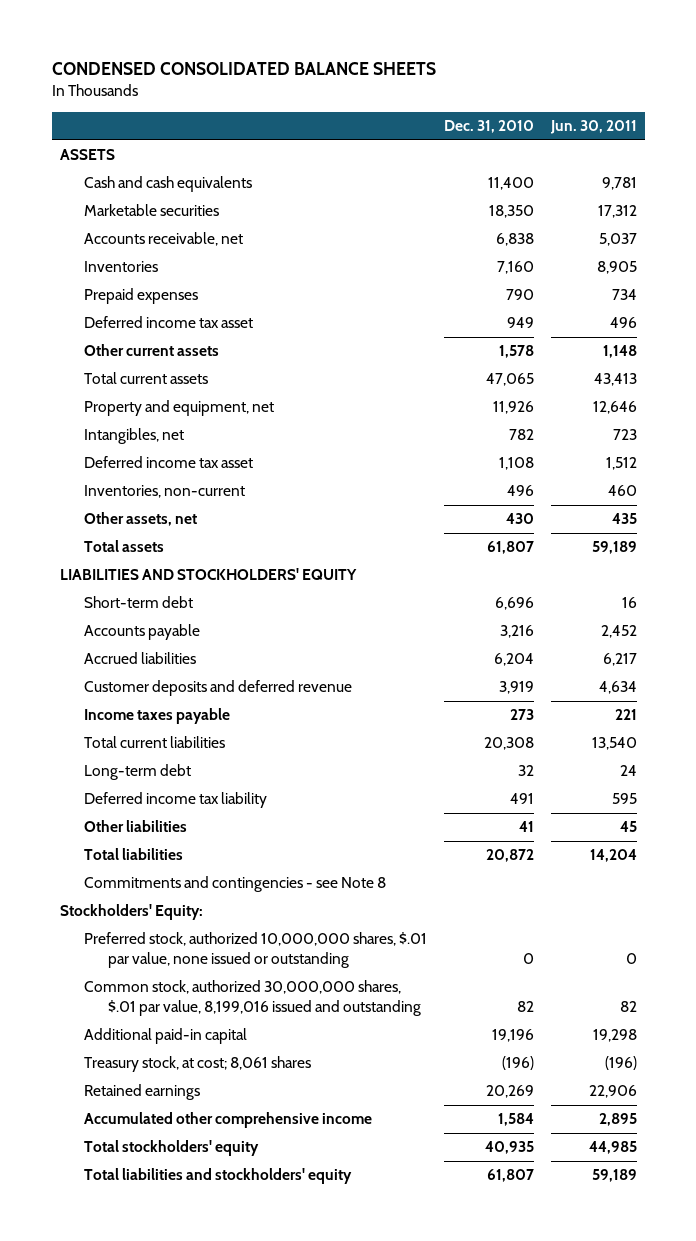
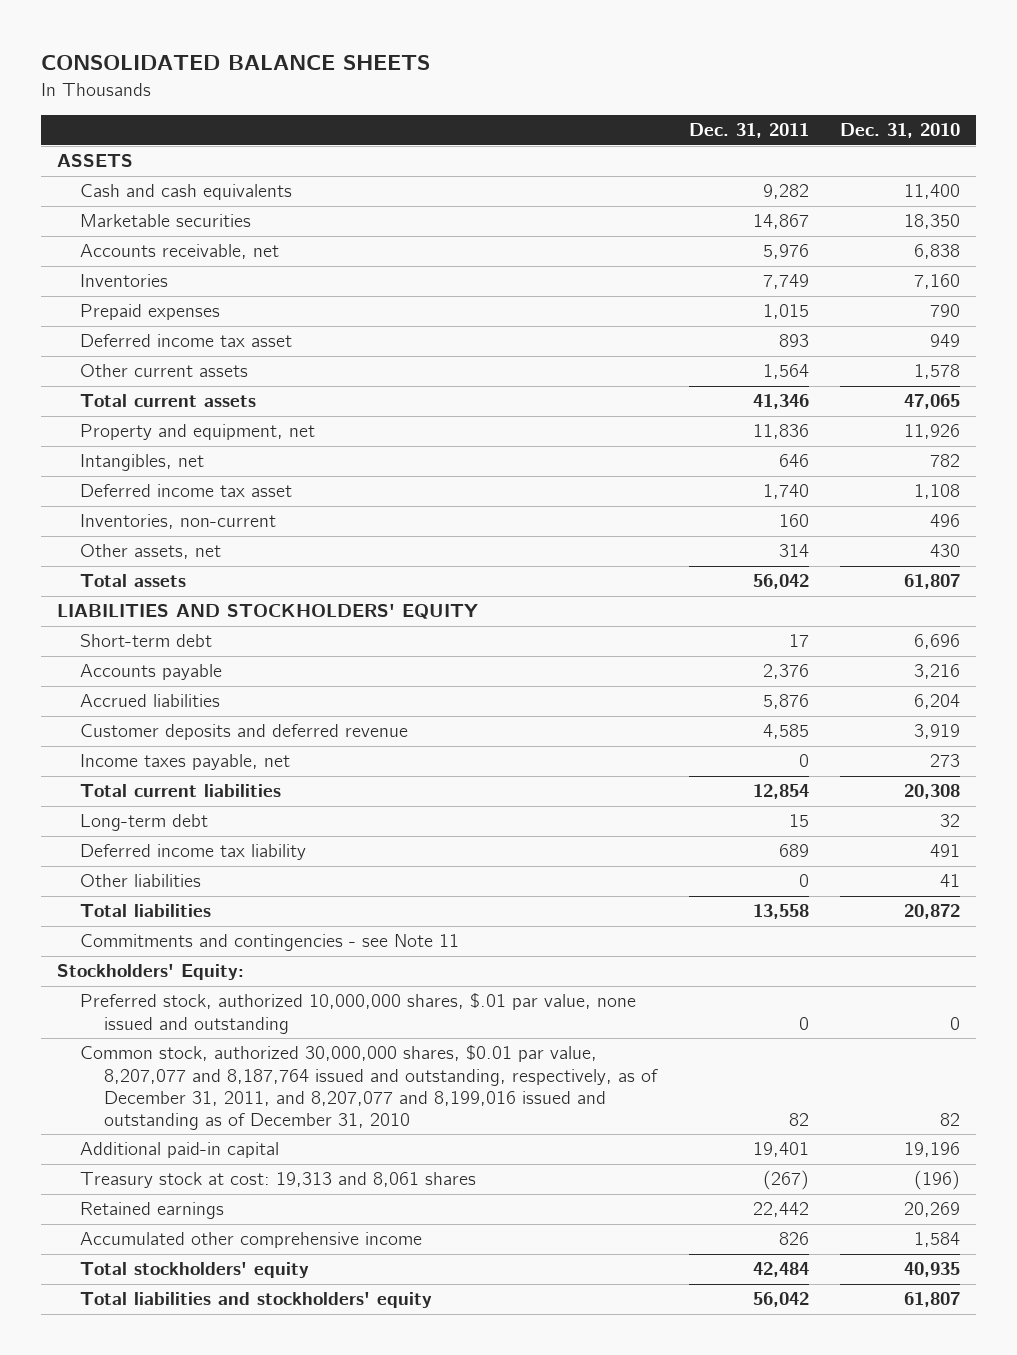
[51,62,436,76] CONDENSED CONSOLIDATED BALANCE SHEETS -> [41,55,431,71] CONSOLIDATED BALANCE SHEETS
[549,119,637,134] Jun. 30, 2011 -> none
none -> [688,123,809,139] Dec. 31, 2011
[83,708,230,725] Income taxes payable -> [80,754,291,771] Income taxes payable, net
[83,876,386,893] Commitments and contingencies - see Note 8 -> [80,934,460,952] Commitments and contingencies - see Note 11
[83,932,427,969] Preferred stock, authorized 10,000,000 shares, $.01 par value, none issued or outstanding -> [80,993,637,1034] Preferred stock, authorized 10,000,000 shares, $.01 par value, none issued and outstanding
[83,980,421,1017] Common stock, authorized 30,000,000 shares, $.01 par value, 8,199,016 issued and outstanding -> [80,1045,658,1130] Common stock, authorized 30,000,000 shares, $0.01 par value, 8,207,077 and 8,187,764 issued and outstanding, respectively, as of December 31, 2011, and 8,207,077 and 8,199,016 issued and outstanding as of December 31, 2010
[83,1056,311,1073] Treasury stock, at cost; 8,061 shares -> [80,1172,477,1189] Treasury stock at cost: 19,313 and 8,061 shares

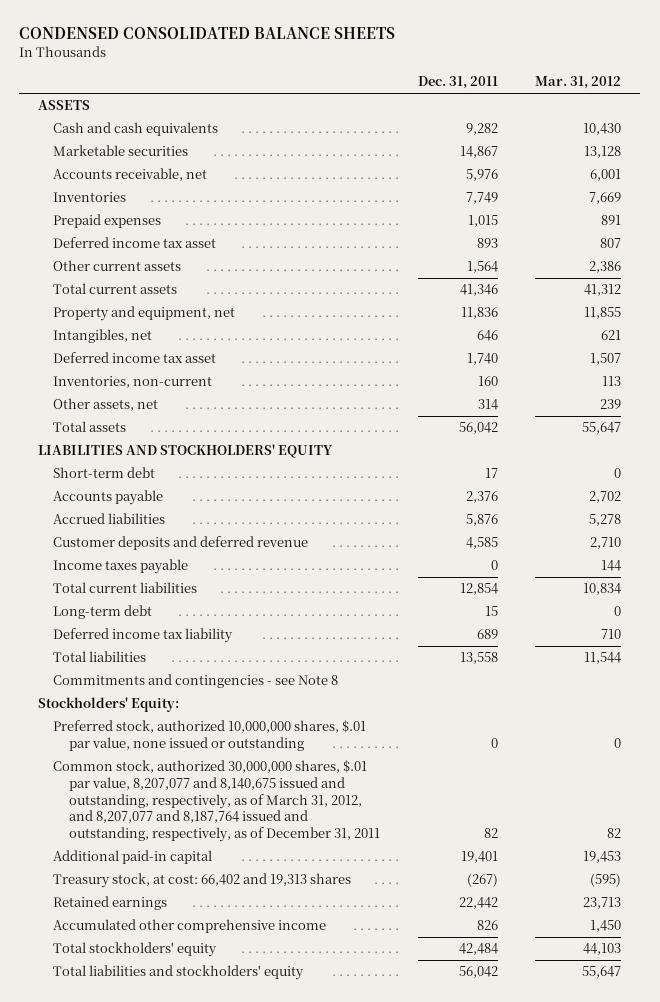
[41,55,431,71] CONSOLIDATED BALANCE SHEETS -> [19,27,396,40] CONDENSED CONSOLIDATED BALANCE SHEETS
[840,123,961,139] Dec. 31, 2010 -> none
none -> [535,76,622,90] Mar. 31, 2012
[80,754,291,771] Income taxes payable, net -> [53,559,189,575] Income taxes payable
[80,874,202,888] Other liabilities -> none
[80,934,460,952] Commitments and contingencies - see Note 11 -> [53,674,339,689] Commitments and contingencies - see Note 8
[80,993,637,1034] Preferred stock, authorized 10,000,000 shares, $.01 par value, none issued and outstanding -> [53,720,367,751] Preferred stock, authorized 10,000,000 shares, $.01 par value, none issued or outstanding
[80,1045,658,1130] Common stock, authorized 30,000,000 shares, $0.01 par value, 8,207,077 and 8,187,764 issued and outstanding, respectively, as of December 31, 2011, and 8,207,077 and 8,199,016 issued and outstanding as of December 31, 2010 -> [53,760,380,843] Common stock, authorized 30,000,000 shares, $.01 par value, 8,207,077 and 8,140,675 issued and outstanding, respectively, as of March 31, 2012, and 8,207,077 and 8,187,764 issued and outstanding, respectively, as of December 31, 2011
[80,1172,477,1189] Treasury stock at cost: 19,313 and 8,061 shares -> [53,873,352,889] Treasury stock, at cost: 66,402 and 19,313 shares

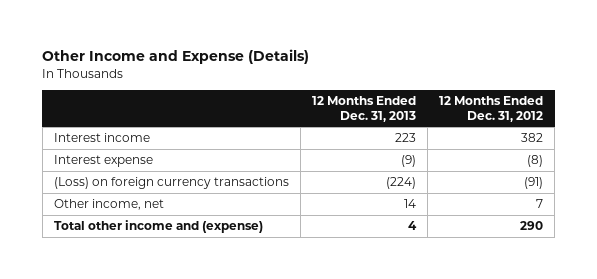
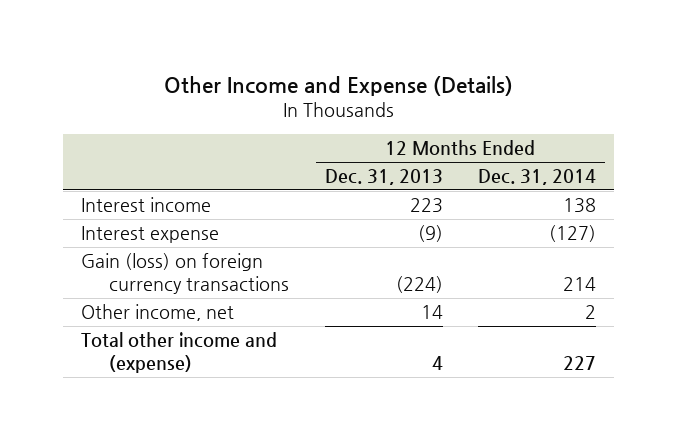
[439,96,544,122] 12 Months Ended Dec. 31, 2012 -> none
none -> [477,169,596,186] Dec. 31, 2014
[53,177,289,190] (Loss) on foreign currency transactions -> [81,253,290,295] Gain (loss) on foreign currency transactions

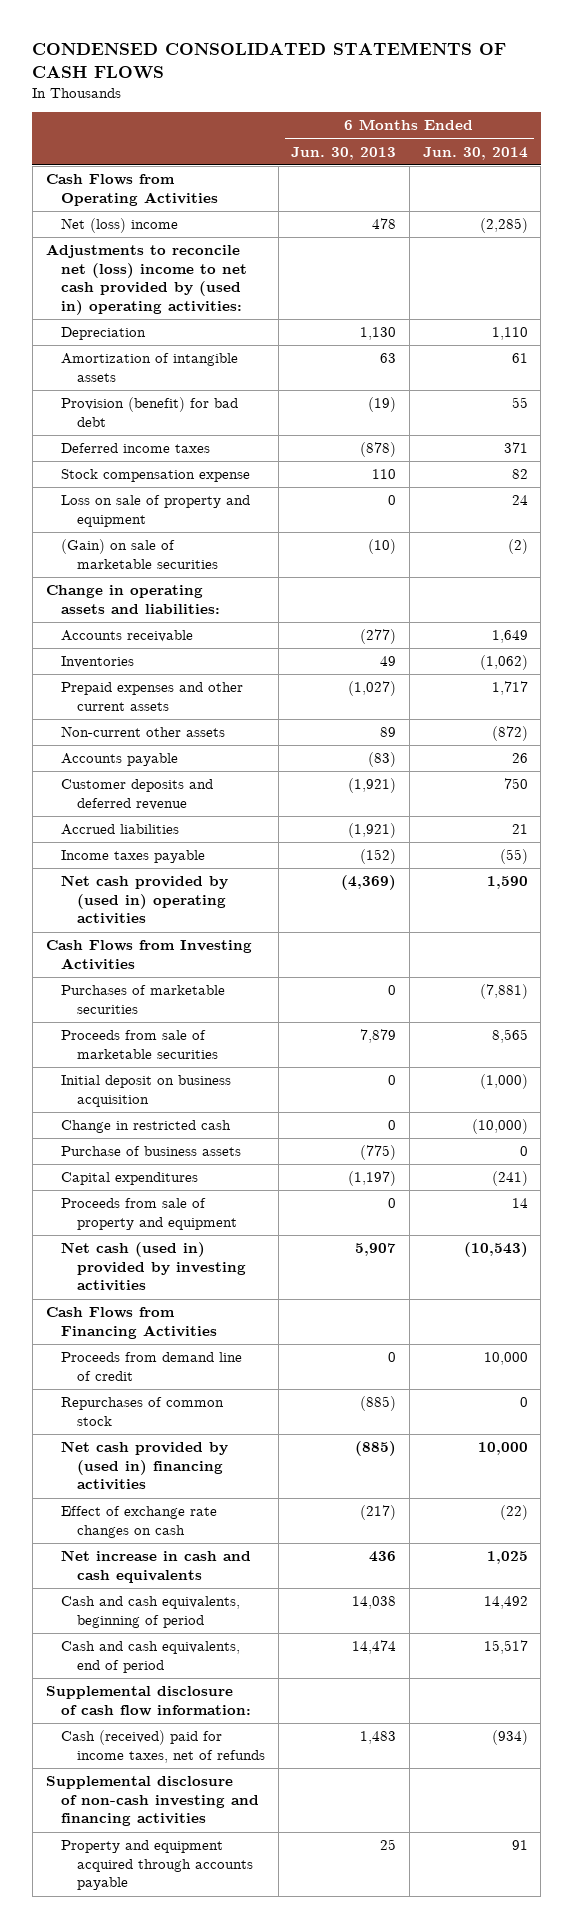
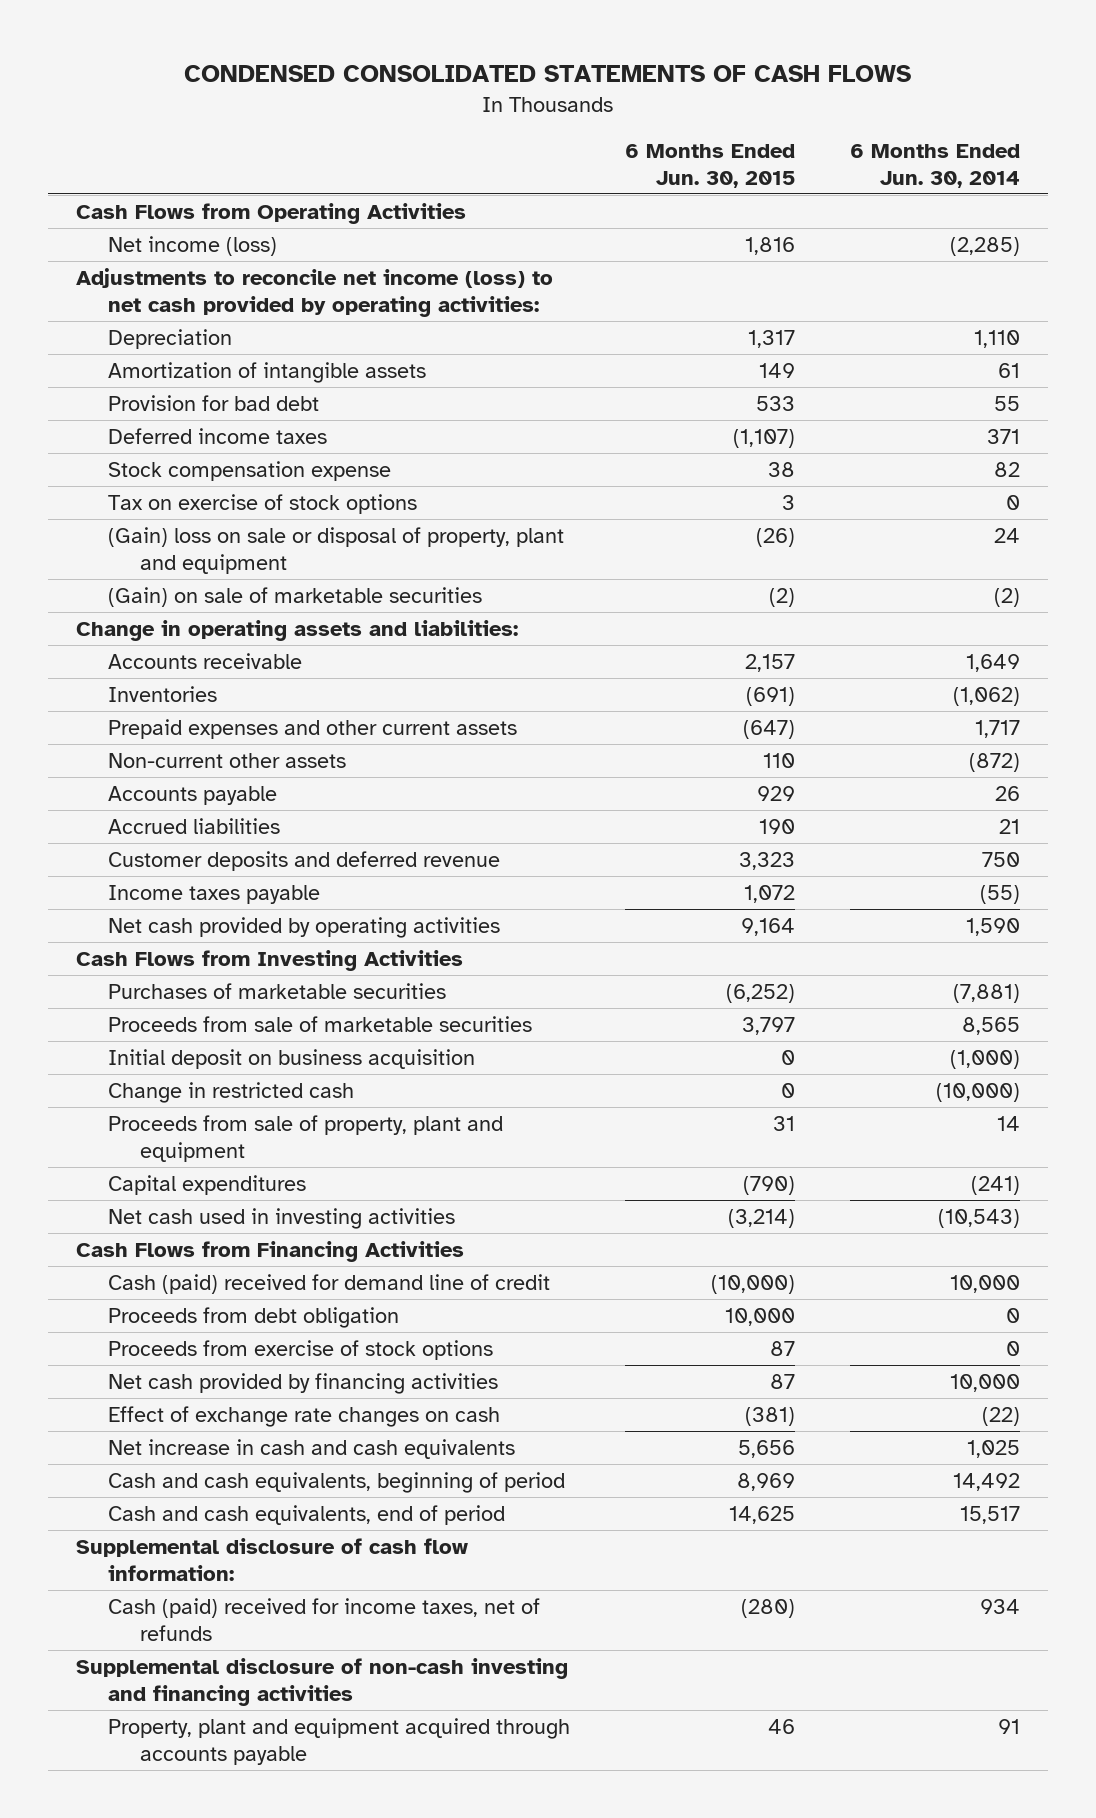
[291,146,397,160] Jun. 30, 2013 -> none
none -> [625,143,796,188] 6 Months Ended Jun. 30, 2015
[61,218,179,234] Net (loss) income -> [107,236,277,257] Net income (loss)
[45,244,248,316] Adjustments to reconcile net (loss) income to net cash provided by (used in) operating activities: -> [75,268,553,318] Adjustments to reconcile net income (loss) to net cash provided by operating activities:
[61,397,239,427] Provision (benefit) for bad debt -> [107,395,319,412] Provision for bad debt
none -> [107,494,417,515] Tax on exercise of stock options
[61,495,251,527] Loss on sale of property and equipment -> [107,527,564,575] (Gain) loss on sale or disposal of property, plant and equipment
[61,779,214,810] Customer deposits and deferred revenue -> [107,851,500,872] Customer deposits and deferred revenue
[61,875,229,925] Net cash provided by (used in) operating activities -> [107,917,500,939] Net cash provided by operating activities
[61,1146,242,1157] Purchase of business assets -> none
none -> [107,1115,503,1163] Proceeds from sale of property, plant and equipment
[61,1198,237,1230] Proceeds from sale of property and equipment -> none
[61,1242,246,1292] Net cash (used in) provided by investing activities -> [107,1208,455,1230] Net cash used in investing activities
[61,1352,243,1381] Proceeds from demand line of credit -> none
[61,1397,225,1426] Repurchases of common stock -> none
none -> [107,1274,550,1295] Cash (paid) received for demand line of credit
none -> [107,1307,399,1329] Proceeds from debt obligation
none -> [107,1340,493,1361] Proceeds from exercise of stock options
[61,1441,229,1491] Net cash provided by (used in) financing activities -> [107,1373,498,1395] Net cash provided by financing activities
[61,1730,265,1763] Cash (received) paid for income taxes, net of refunds -> [107,1598,540,1642] Cash (paid) received for income taxes, net of refunds
[491,1730,528,1746] (934) -> [980,1599,1021,1615] 934
[61,1840,253,1891] Property and equipment acquired through accounts payable -> [107,1718,570,1766] Property, plant and equipment acquired through accounts payable

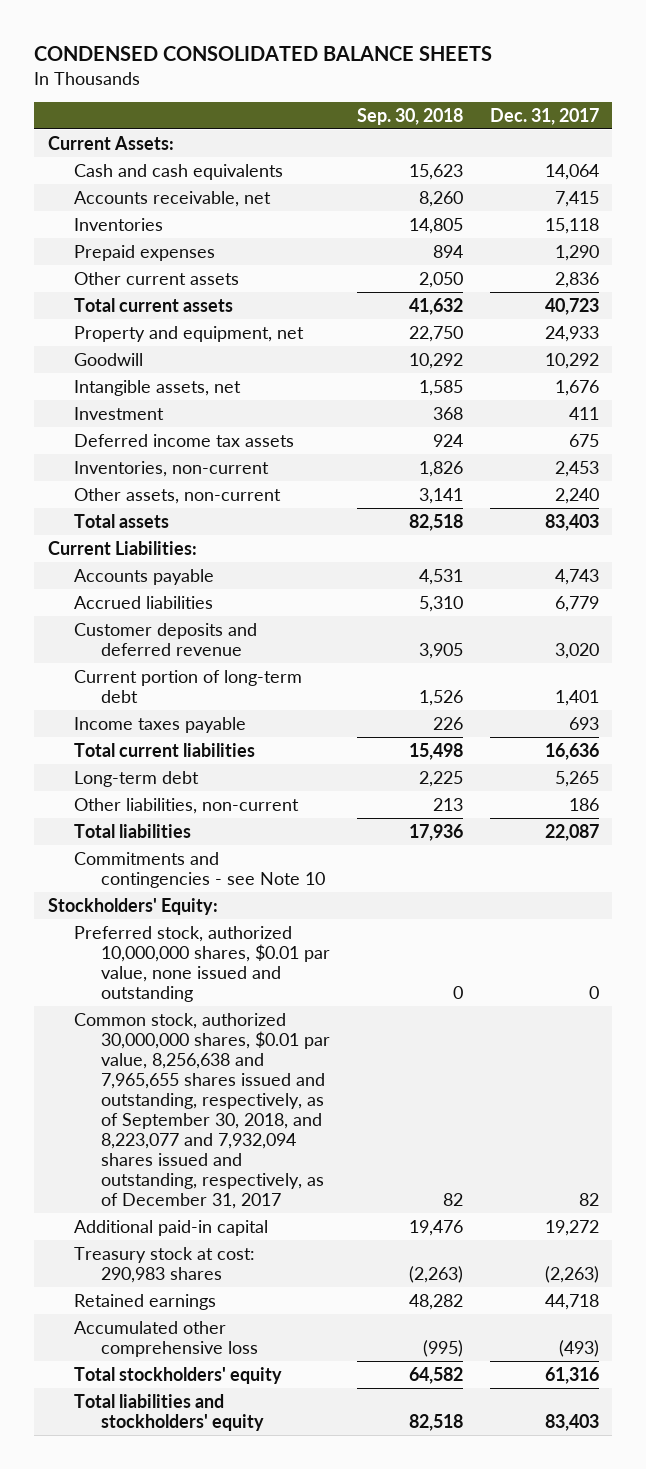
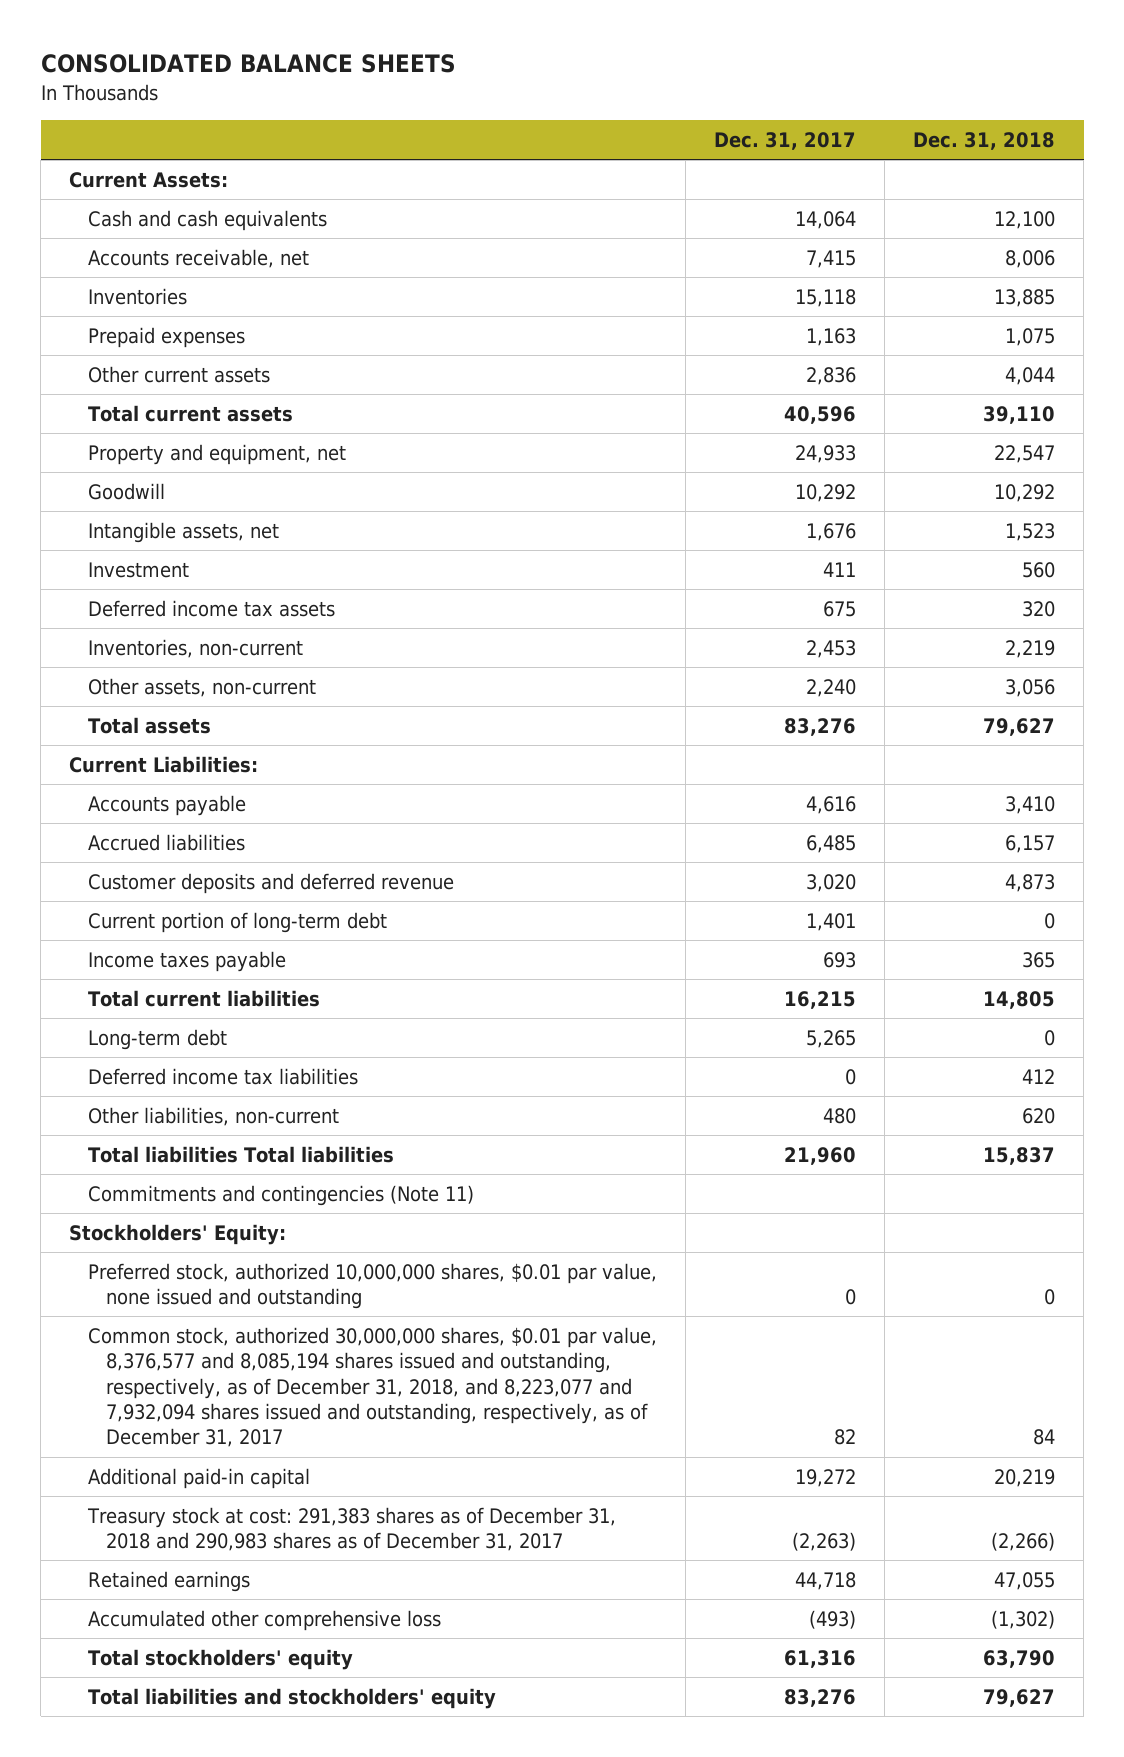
[34,46,493,62] CONDENSED CONSOLIDATED BALANCE SHEETS -> [40,54,456,74] CONSOLIDATED BALANCE SHEETS
[356,107,463,125] Sep. 30, 2018 -> none
none -> [912,131,1055,150] Dec. 31, 2018
[554,244,599,261] 1,290 -> [805,327,856,346] 1,163
[544,297,599,315] 40,723 -> [783,405,856,424] 40,596
[544,513,599,531] 83,403 -> [783,717,856,736] 83,276
[554,568,599,585] 4,743 -> [805,795,856,814] 4,616
[554,595,599,612] 6,779 -> [805,834,856,853] 6,485
[544,742,599,760] 16,636 -> [783,990,856,1009] 16,215
none -> [87,1067,358,1085] Deferred income tax liabilities
[568,797,599,811] 186 -> [822,1107,856,1124] 480
[74,823,192,838] Total liabilities -> [87,1145,394,1163] Total liabilities Total liabilities
[544,823,599,841] 22,087 -> [783,1146,856,1165] 21,960
[74,851,326,888] Commitments and contingencies - see Note 10 -> [87,1184,474,1206] Commitments and contingencies (Note 11)
[74,1012,331,1210] Common stock, authorized 30,000,000 shares, $0.01 par value, 8,256,638 and 7,965,655 shares issued and outstanding, respectively, as of September 30, 2018, and 8,223,077 and 7,932,094 shares issued and outstanding, respectively, as of December 31, 2017 -> [87,1326,657,1448] Common stock, authorized 30,000,000 shares, $0.01 par value, 8,376,577 and 8,085,194 shares issued and outstanding, respectively, as of December 31, 2018, and 8,223,077 and 7,932,094 shares issued and outstanding, respectively, as of December 31, 2017
[74,1246,256,1283] Treasury stock at cost: 290,983 shares -> [86,1506,616,1552] Treasury stock at cost: 291,383 shares as of December 31, 2018 and 290,983 shares as of December 31, 2017
[544,1413,599,1431] 83,403 -> [783,1688,856,1707] 83,276

